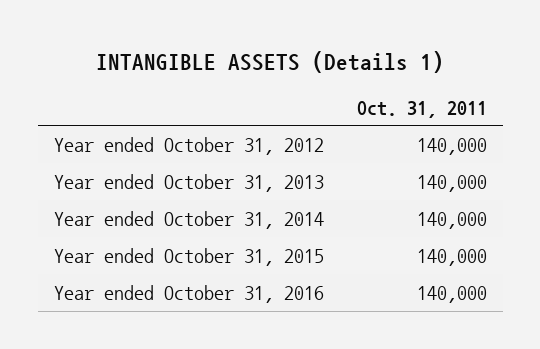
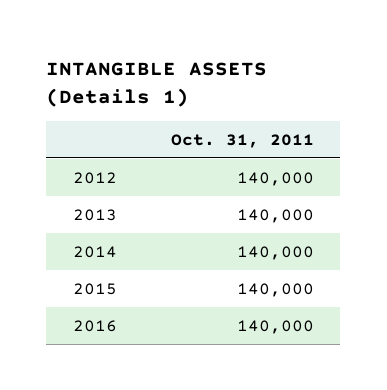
[53,136,324,155] Year ended October 31, 2012 -> [73,171,118,184] 2012
[53,173,324,192] Year ended October 31, 2013 -> [73,208,118,221] 2013
[53,210,324,229] Year ended October 31, 2014 -> [73,245,118,258] 2014
[53,247,324,266] Year ended October 31, 2015 -> [73,282,118,295] 2015
[53,284,324,303] Year ended October 31, 2016 -> [73,319,118,332] 2016

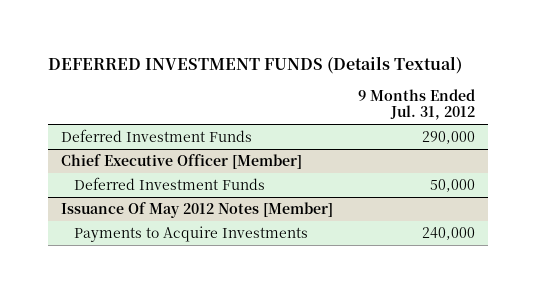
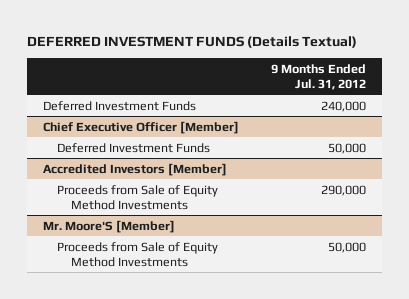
[422,130,476,144] 290,000 -> [321,100,367,112] 240,000
[60,201,333,218] Issuance Of May 2012 Notes [Member] -> none
[73,225,308,242] Payments to Acquire Investments -> none
none -> [42,162,227,176] Accredited Investors [Member]
none -> [57,184,219,210] Proceeds from Sale of Equity Method Investments
none -> [42,219,175,233] Mr. Moore'S [Member]
none -> [57,241,219,267] Proceeds from Sale of Equity Method Investments

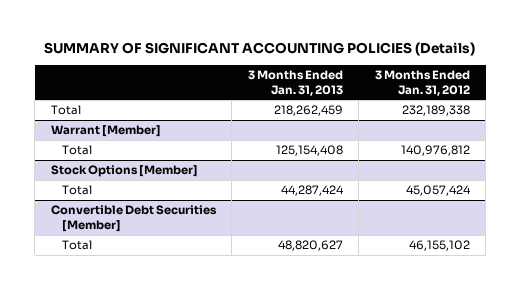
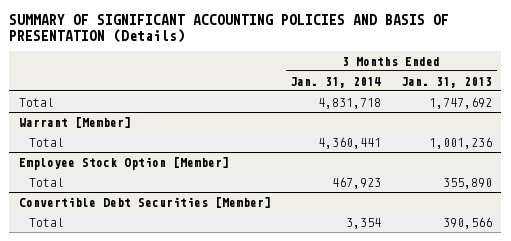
[44,42,476,57] SUMMARY OF SIGNIFICANT ACCOUNTING POLICIES (Details) -> [9,14,450,43] SUMMARY OF SIGNIFICANT ACCOUNTING POLICIES AND BASIS OF PRESENTATION (Details)
[374,69,470,96] 3 Months Ended Jan. 31, 2012 -> none
none -> [290,76,382,88] Jan. 31, 2014
[273,105,343,117] 218,262,459 -> [428,96,492,109] 1,747,692
[275,145,343,157] 125,154,408 -> [428,136,492,149] 1,001,236
[50,165,198,178] Stock Options [Member] -> [18,156,229,170] Employee Stock Option [Member]
[280,185,344,197] 44,287,424 -> [442,177,492,189] 355,890
[277,240,343,252] 48,820,627 -> [442,216,492,229] 390,566

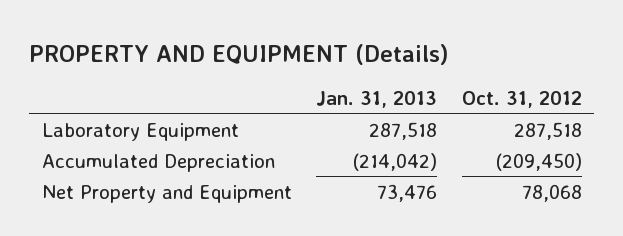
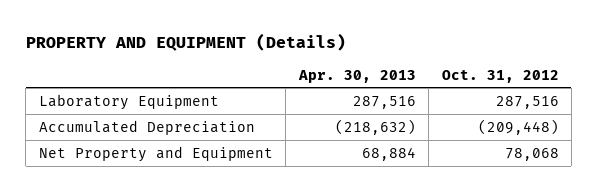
[316,90,438,108] Jan. 31, 2013 -> none
none -> [297,69,416,83] Apr. 30, 2013
[513,121,582,140] 287,518 -> [495,95,559,109] 287,516
[495,152,582,171] (209,450) -> [477,118,559,135] (209,448)

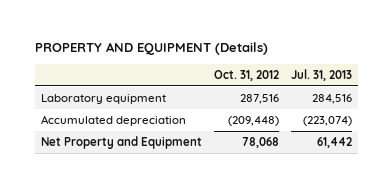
[297,69,416,83] Apr. 30, 2013 -> none
none -> [290,68,352,81] Jul. 31, 2013
[38,93,219,110] Laboratory Equipment -> [40,93,166,104] Laboratory equipment
[38,119,255,135] Accumulated Depreciation -> [40,114,186,126] Accumulated depreciation

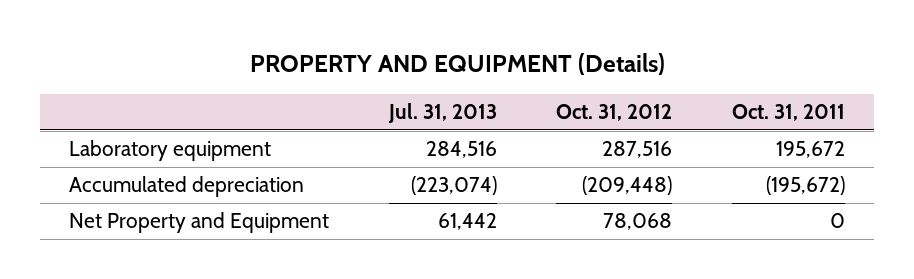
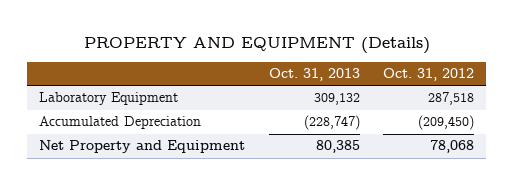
[387,102,497,123] Jul. 31, 2013 -> none
[731,103,845,121] Oct. 31, 2011 -> none
none -> [268,68,360,82] Oct. 31, 2013
[69,140,272,162] Laboratory equipment -> [39,92,179,106] Laboratory Equipment
[602,141,673,159] 287,516 -> [427,92,474,106] 287,518
[69,176,305,198] Accumulated depreciation -> [39,116,202,130] Accumulated Depreciation
[582,176,673,196] (209,448) -> [417,115,474,131] (209,450)

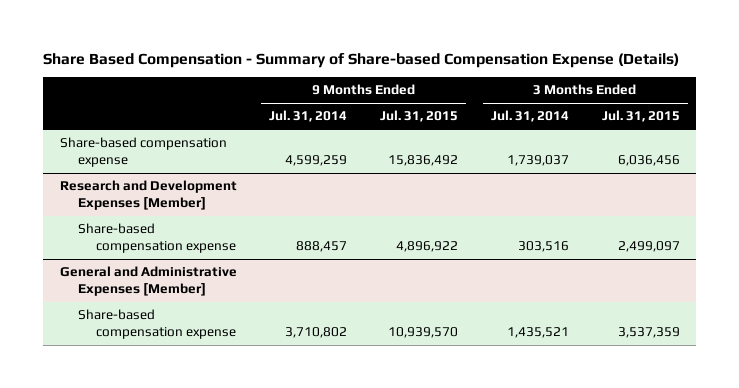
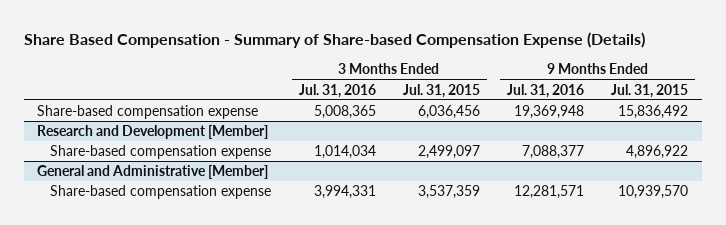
[269,110,348,123] Jul. 31, 2014 -> none
[490,110,569,123] Jul. 31, 2014 -> none
none -> [298,83,376,98] Jul. 31, 2016
none -> [507,83,585,98] Jul. 31, 2016
[59,180,237,211] Research and Development Expenses [Member] -> [37,125,269,140] Research and Development [Member]
[59,266,237,297] General and Administrative Expenses [Member] -> [37,165,269,180] General and Administrative [Member]

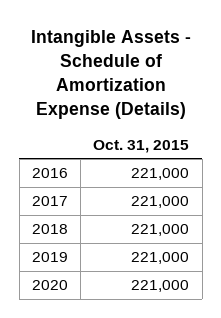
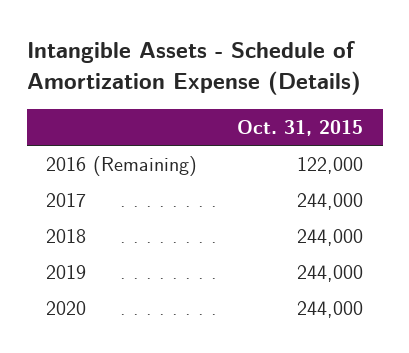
[32,168,69,179] 2016 -> [46,156,198,177] 2016 (Remaining)
[131,168,190,181] 221,000 -> [296,157,363,175] 122,000
[131,196,190,209] 221,000 -> [296,193,363,211] 244,000
[131,224,190,237] 221,000 -> [296,229,363,247] 244,000
[131,252,190,265] 221,000 -> [296,265,363,283] 244,000
[131,280,190,293] 221,000 -> [296,301,363,319] 244,000

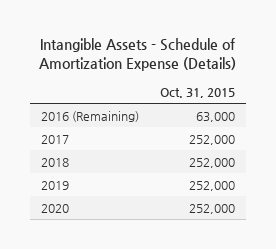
[296,157,363,175] 122,000 -> [195,111,235,122] 63,000
[296,193,363,211] 244,000 -> [188,134,235,145] 252,000
[296,229,363,247] 244,000 -> [188,157,235,168] 252,000
[296,265,363,283] 244,000 -> [188,180,235,191] 252,000
[296,301,363,319] 244,000 -> [188,203,235,214] 252,000

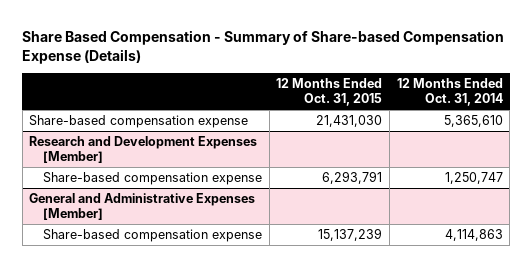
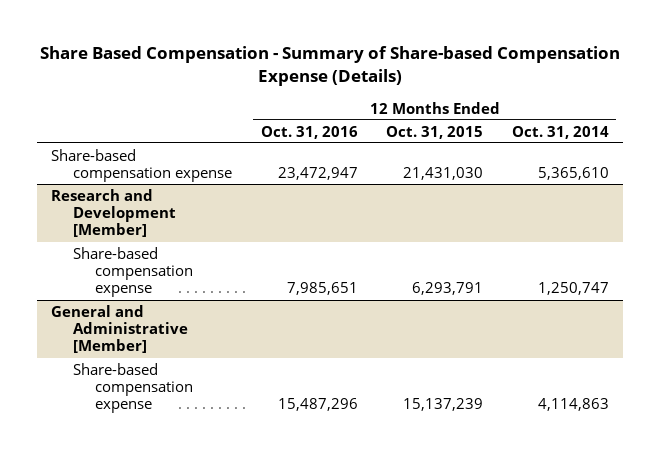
none -> [260,125,358,139] Oct. 31, 2016
[29,135,258,164] Research and Development Expenses [Member] -> [50,188,177,238] Research and Development [Member]
[29,192,256,221] General and Administrative Expenses [Member] -> [50,304,189,354] General and Administrative [Member]

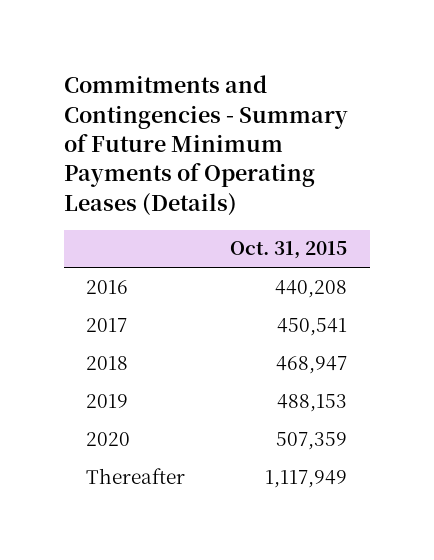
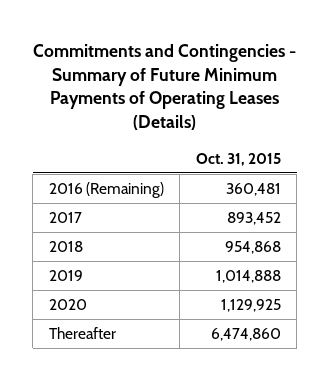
[86,279,129,294] 2016 -> [48,181,164,198] 2016 (Remaining)
[275,279,348,298] 440,208 -> [225,182,281,196] 360,481
[277,317,348,336] 450,541 -> [226,211,281,225] 893,452
[276,355,348,374] 468,947 -> [224,240,281,254] 954,868
[277,393,348,412] 488,153 -> [215,269,281,283] 1,014,888
[276,431,348,450] 507,359 -> [220,298,281,312] 1,129,925
[265,469,348,488] 1,117,949 -> [210,327,281,341] 6,474,860

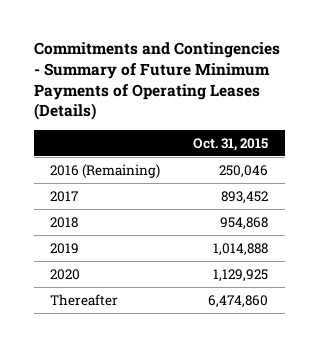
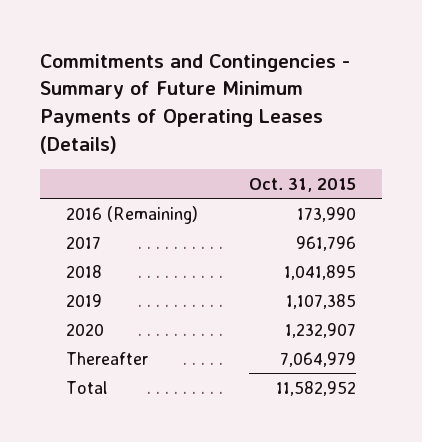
[219,164,269,178] 250,046 -> [297,206,357,222] 173,990
[221,190,269,204] 893,452 -> [296,235,357,251] 961,796
[220,216,269,230] 954,868 -> [284,264,357,280] 1,041,895
[213,242,269,256] 1,014,888 -> [286,293,357,309] 1,107,385
[213,268,269,282] 1,129,925 -> [285,322,357,338] 1,232,907
[208,294,269,308] 6,474,860 -> [280,351,357,367] 7,064,979
none -> [65,380,108,394] Total

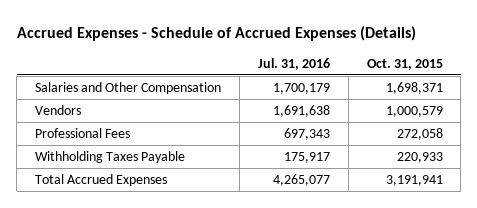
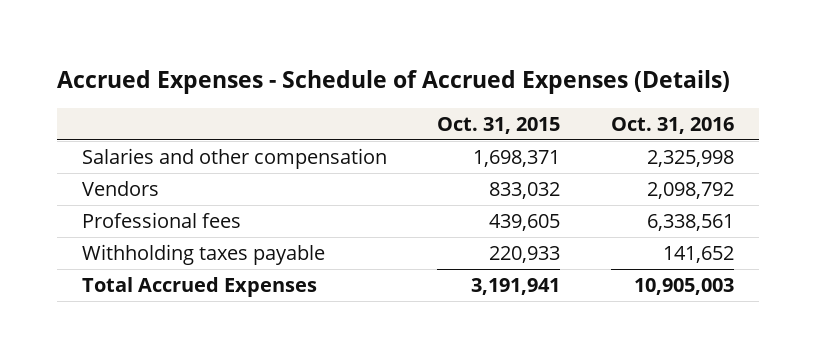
[257,57,330,70] Jul. 31, 2016 -> none
none -> [610,116,734,134] Oct. 31, 2016
[34,81,221,94] Salaries and Other Compensation -> [81,147,387,169] Salaries and other compensation
[385,105,443,117] 1,000,579 -> [489,181,561,199] 833,032
[34,127,130,138] Professional Fees -> [81,211,241,228] Professional fees
[396,127,443,140] 272,058 -> [489,213,561,231] 439,605
[34,150,185,163] Withholding Taxes Payable -> [81,243,325,265] Withholding taxes payable

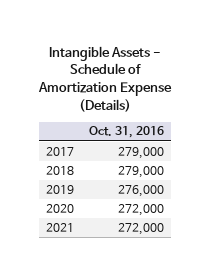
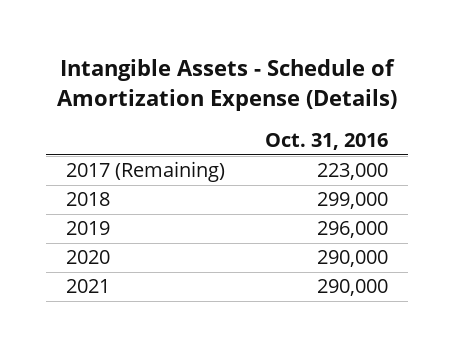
[46,146,75,156] 2017 -> [66,161,226,183] 2017 (Remaining)
[117,146,164,159] 279,000 -> [317,163,389,181] 223,000
[117,165,164,178] 279,000 -> [317,192,389,210] 299,000
[117,184,164,197] 276,000 -> [317,221,389,239] 296,000
[117,203,164,216] 272,000 -> [317,250,389,268] 290,000
[117,222,164,235] 272,000 -> [317,279,389,297] 290,000

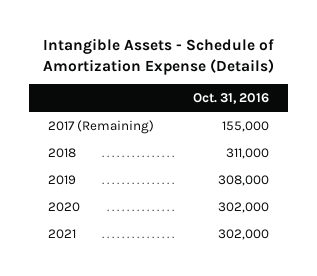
[317,163,389,181] 223,000 -> [221,120,269,132] 155,000
[317,192,389,210] 299,000 -> [225,147,269,159] 311,000
[317,221,389,239] 296,000 -> [217,174,269,186] 308,000
[317,250,389,268] 290,000 -> [217,201,269,213] 302,000
[317,279,389,297] 290,000 -> [217,228,269,240] 302,000

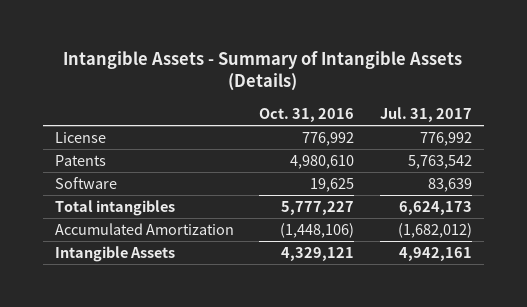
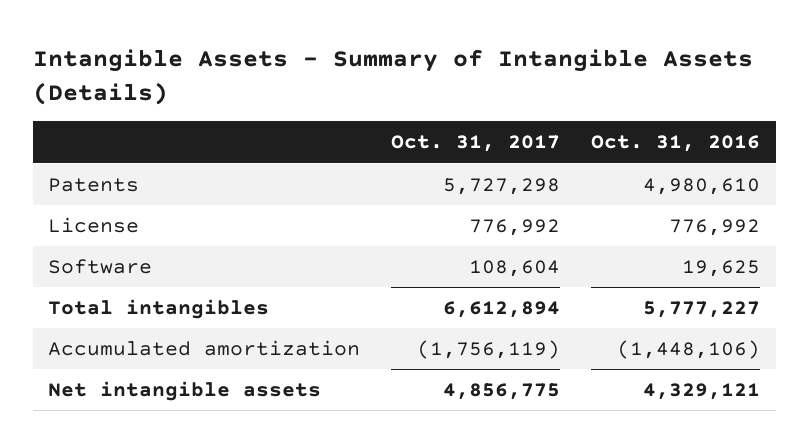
[379,106,472,122] Jul. 31, 2017 -> none
none -> [391,135,561,153] Oct. 31, 2017
[55,131,107,143] License -> [48,217,140,234] License
[55,222,235,235] Accumulated Amortization -> [48,340,361,357] Accumulated amortization
[55,245,176,262] Intangible Assets -> [48,381,322,402] Net intangible assets

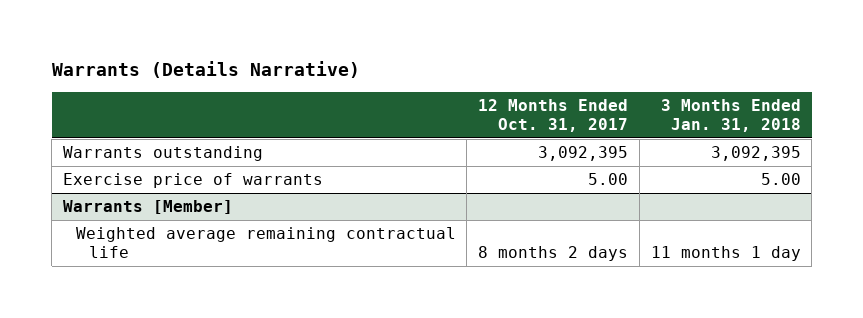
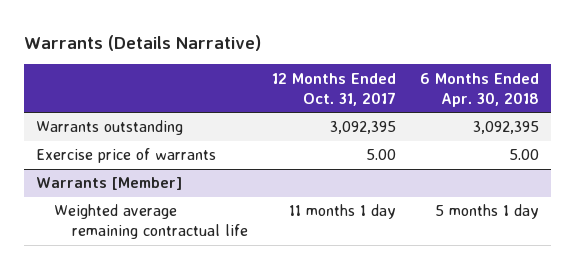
[660,99,801,133] 3 Months Ended Jan. 31, 2018 -> none
none -> [420,72,540,107] 6 Months Ended Apr. 30, 2018
[478,246,629,262] 8 months 2 days -> [289,204,397,220] 11 months 1 day

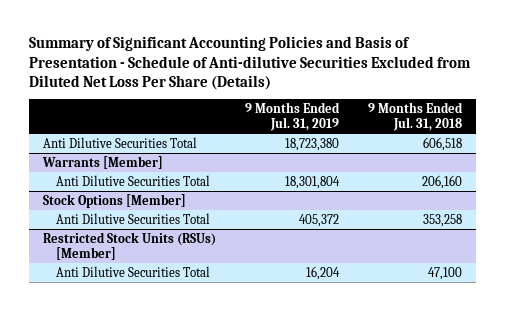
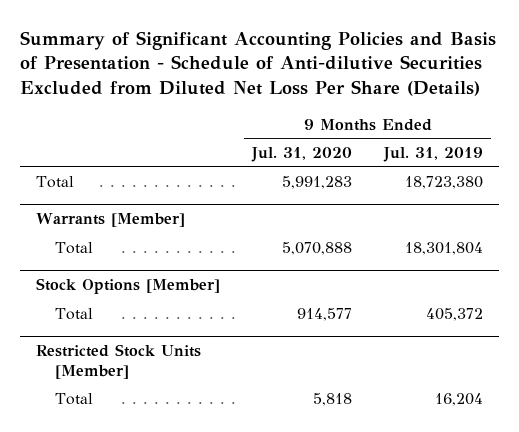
[368,101,464,131] 9 Months Ended Jul. 31, 2018 -> none
none -> [251,146,353,162] Jul. 31, 2020
[43,136,198,148] Anti Dilutive Securities Total -> [35,175,74,188] Total
[55,174,210,186] Anti Dilutive Securities Total -> [54,241,93,254] Total
[55,212,210,224] Anti Dilutive Securities Total -> [54,307,93,320] Total
[43,231,217,260] Restricted Stock Units (RSUs) [Member] -> [35,344,201,379] Restricted Stock Units [Member]
[55,265,210,277] Anti Dilutive Securities Total -> [54,392,93,405] Total

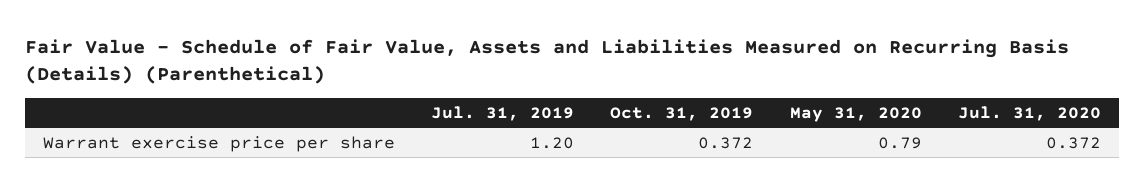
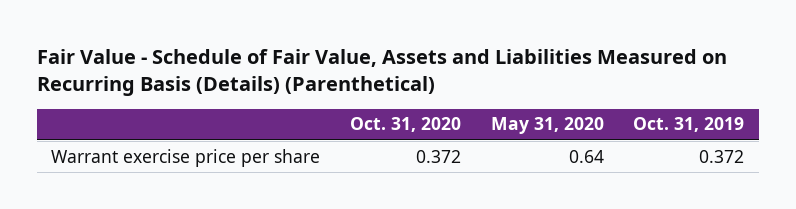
[431,106,575,122] Jul. 31, 2019 -> none
[957,106,1101,122] Jul. 31, 2020 -> none
none -> [350,117,462,133] Oct. 31, 2020
[877,136,922,149] 0.79 -> [568,149,604,163] 0.64

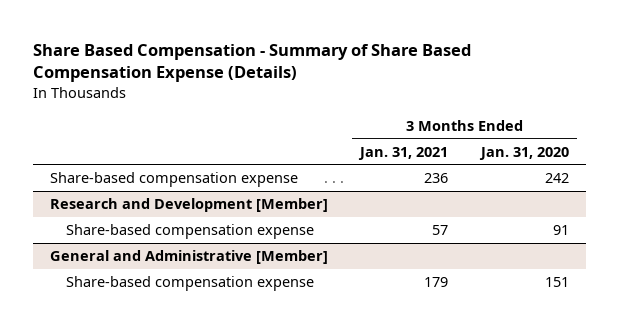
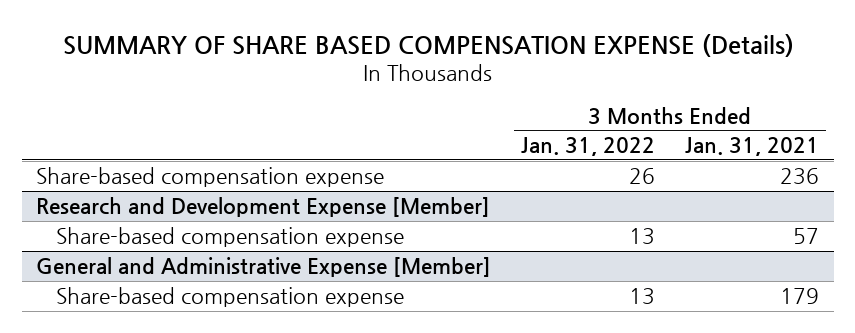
[33,43,472,83] Share Based Compensation - Summary of Share Based Compensation Expense (Details) -> [62,34,794,58] SUMMARY OF SHARE BASED COMPENSATION EXPENSE (Details)
[479,146,570,160] Jan. 31, 2020 -> none
none -> [521,137,656,157] Jan. 31, 2022
[49,198,328,213] Research and Development [Member] -> [36,196,491,217] Research and Development Expense [Member]
[49,250,328,265] General and Administrative [Member] -> [36,256,492,277] General and Administrative Expense [Member]

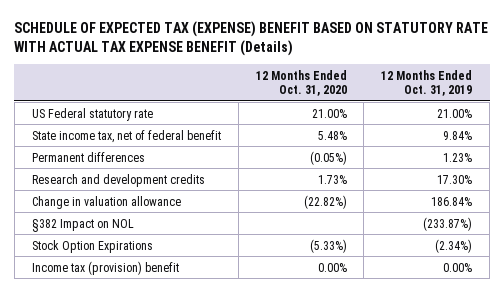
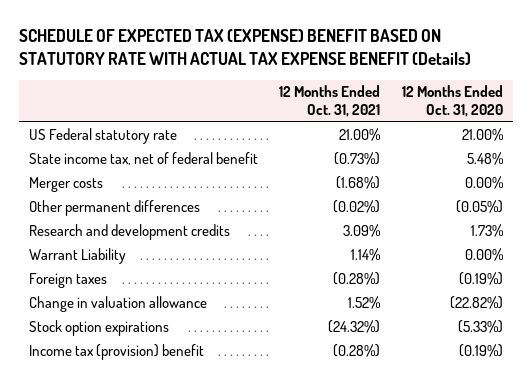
[381,69,473,97] 12 Months Ended Oct. 31, 2019 -> none
none -> [279,85,381,117] 12 Months Ended Oct. 31, 2021
none -> [29,177,104,193] Merger costs
[31,151,145,162] Permanent differences -> [29,200,201,217] Other permanent differences
none -> [29,248,127,265] Warrant Liability
none -> [29,273,108,289] Foreign taxes
[31,218,134,232] §382 Impact on NOL -> none
[31,239,153,253] Stock Option Expirations -> [29,320,170,337] Stock option expirations
[317,262,347,272] 0.00% -> [458,344,503,358] (0.19%)

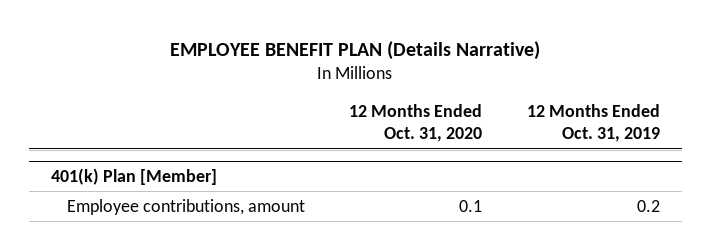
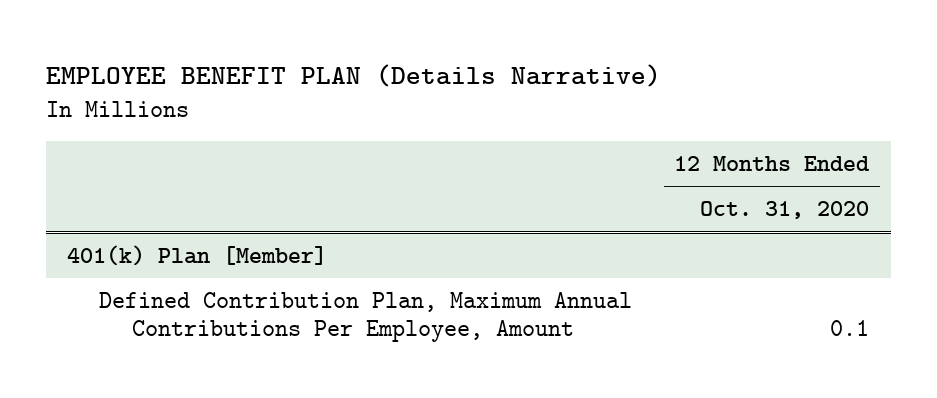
[526,103,660,143] 12 Months Ended Oct. 31, 2019 -> none
[66,198,305,215] Employee contributions, amount -> [99,291,633,343] Defined Contribution Plan, Maximum Annual Contributions Per Employee, Amount

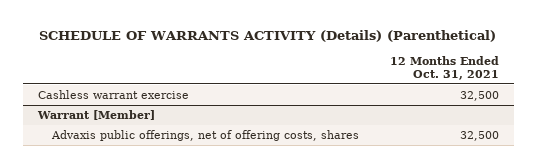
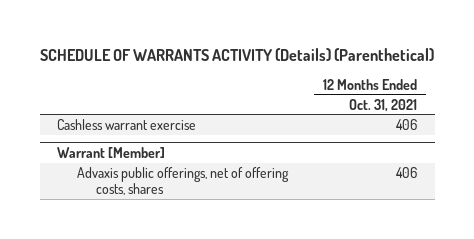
[459,90,499,101] 32,500 -> [396,118,418,130] 406
[459,130,499,141] 32,500 -> [396,166,418,178] 406

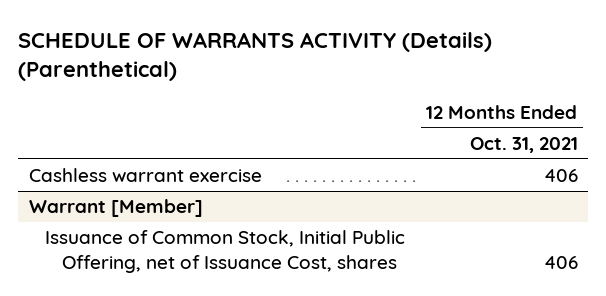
[76,166,289,195] Advaxis public offerings, net of offering costs, shares -> [45,230,406,273] Issuance of Common Stock, Initial Public Offering, net of Issuance Cost, shares

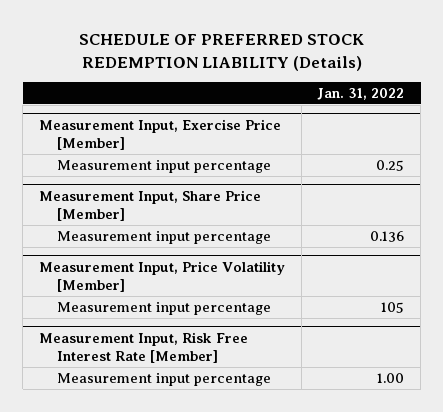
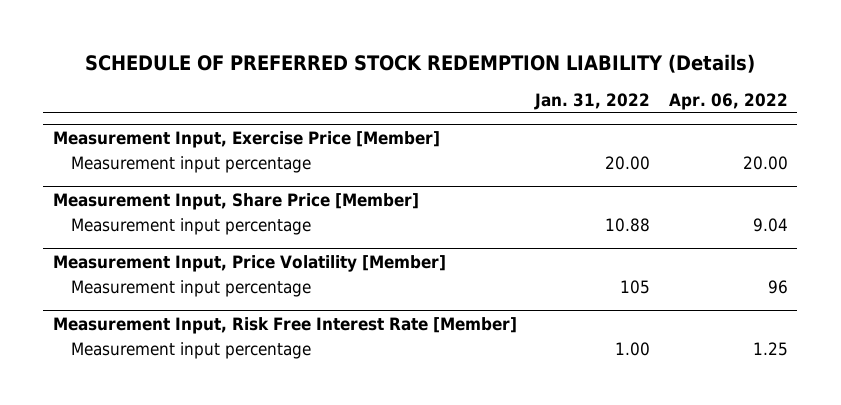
none -> [668,93,788,111] Apr. 06, 2022
[376,159,405,171] 0.25 -> [605,156,651,171] 20.00
[370,230,405,242] 0.136 -> [605,218,651,233] 10.88

